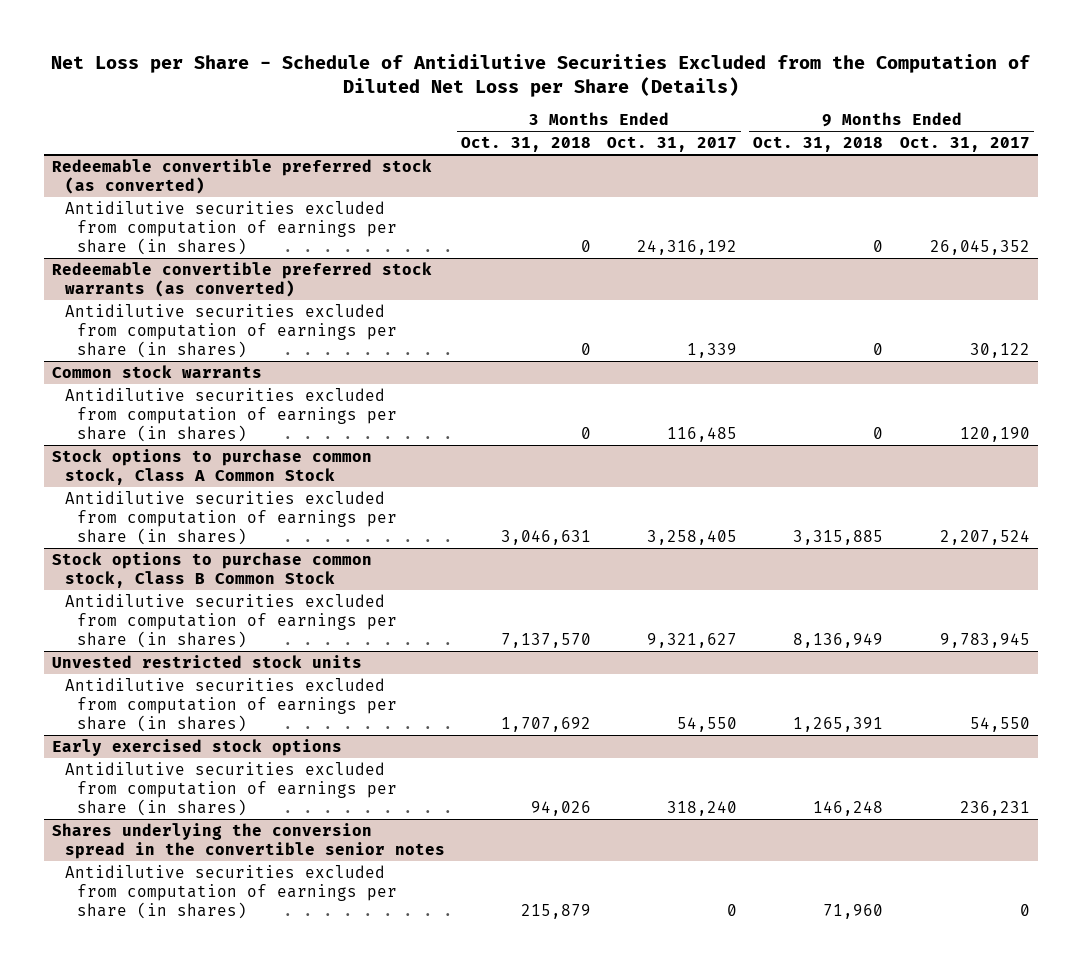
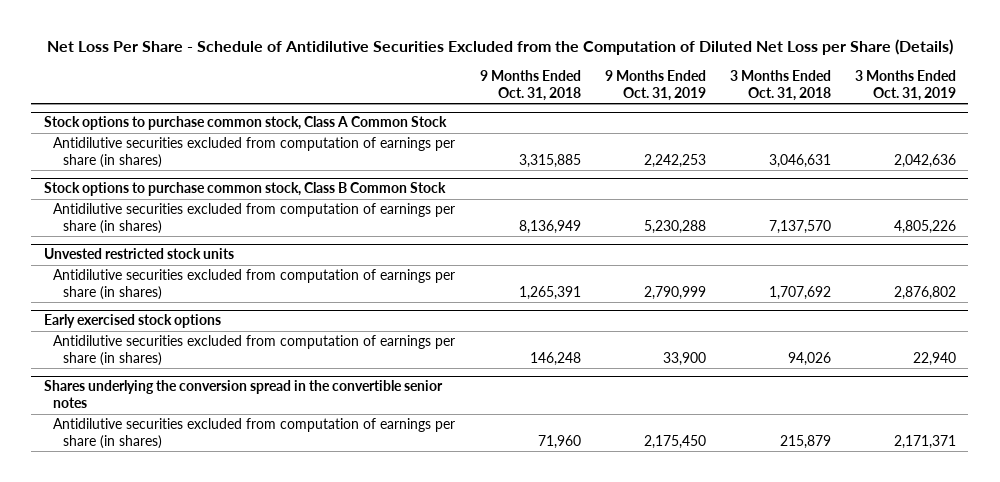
[51,53,1031,97] Net Loss per Share - Schedule of Antidilutive Securities Excluded from the Computation of Diluted Net Loss per Share (Details) -> [46,39,953,56] Net Loss Per Share - Schedule of Antidilutive Securities Excluded from the Computation of Diluted Net Loss per Share (Details)
[607,136,738,153] Oct. 31, 2017 -> none
[899,136,1030,153] Oct. 31, 2017 -> none
none -> [604,69,706,101] 9 Months Ended Oct. 31, 2019
none -> [855,69,957,101] 3 Months Ended Oct. 31, 2019
[52,158,433,194] Redeemable convertible preferred stock (as converted) -> none
[64,200,398,255] Antidilutive securities excluded from computation of earnings per share (in shares) -> none
[52,261,433,297] Redeemable convertible preferred stock warrants (as converted) -> none
[64,303,398,358] Antidilutive securities excluded from computation of earnings per share (in shares) -> none
[52,364,263,378] Common stock warrants -> none
[64,387,398,442] Antidilutive securities excluded from computation of earnings per share (in shares) -> none

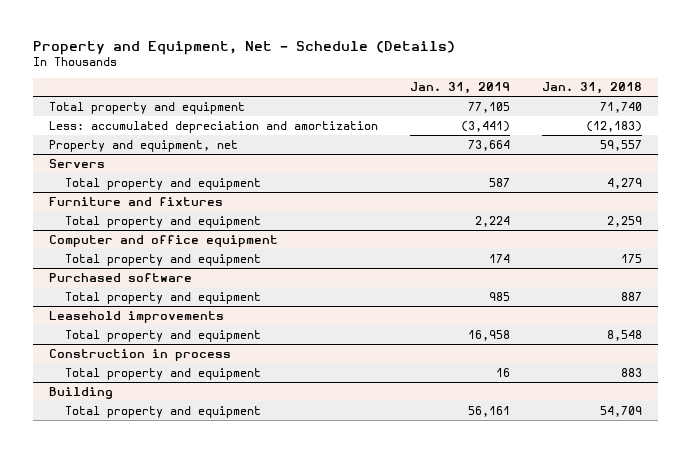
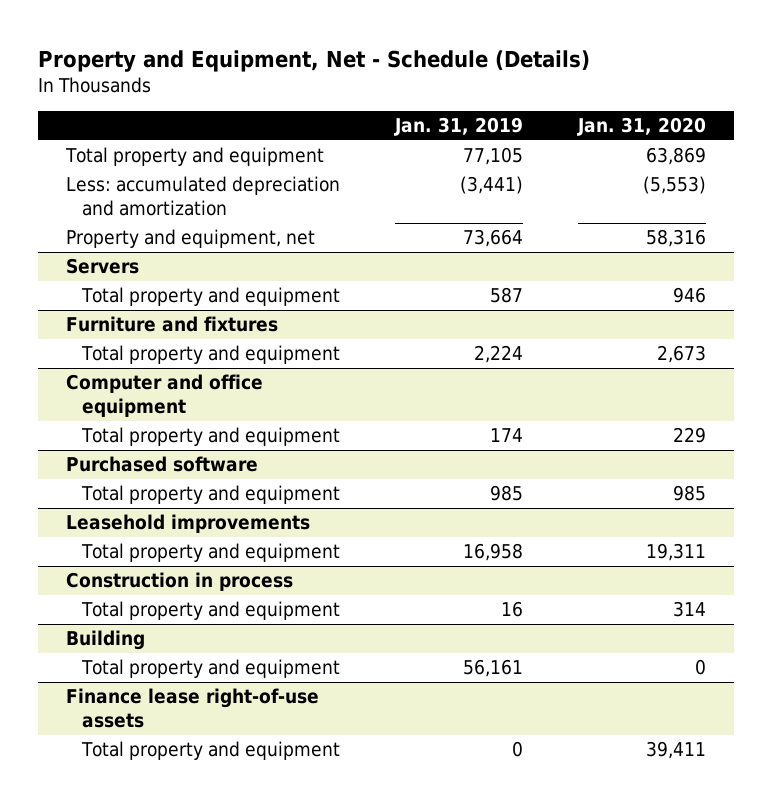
[542,82,643,95] Jan. 31, 2018 -> none
none -> [577,117,707,137] Jan. 31, 2020
none -> [65,688,319,729] Finance lease right-of-use assets
none -> [80,741,340,761] Total property and equipment

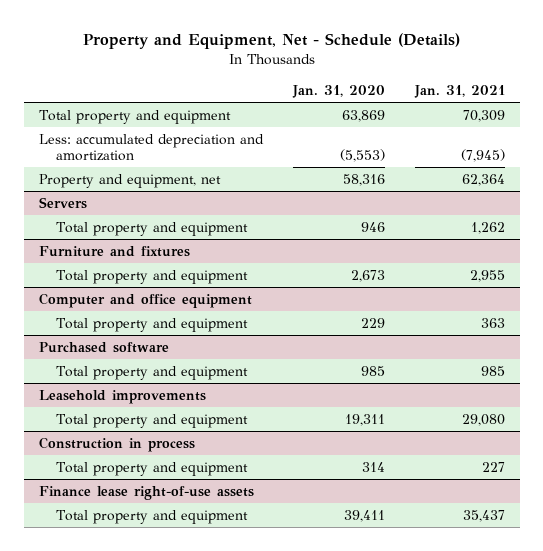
[393,117,523,137] Jan. 31, 2019 -> none
none -> [413,84,505,98] Jan. 31, 2021
[65,630,145,651] Building -> none
[80,659,340,679] Total property and equipment -> none

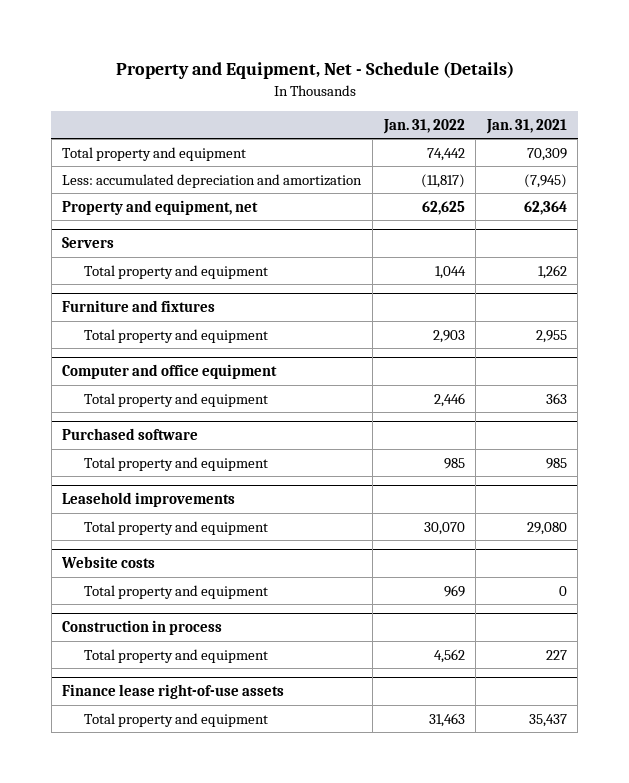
[291,84,385,98] Jan. 31, 2020 -> none
none -> [382,118,465,134] Jan. 31, 2022
none -> [61,556,156,569] Website costs
none -> [83,584,268,599] Total property and equipment

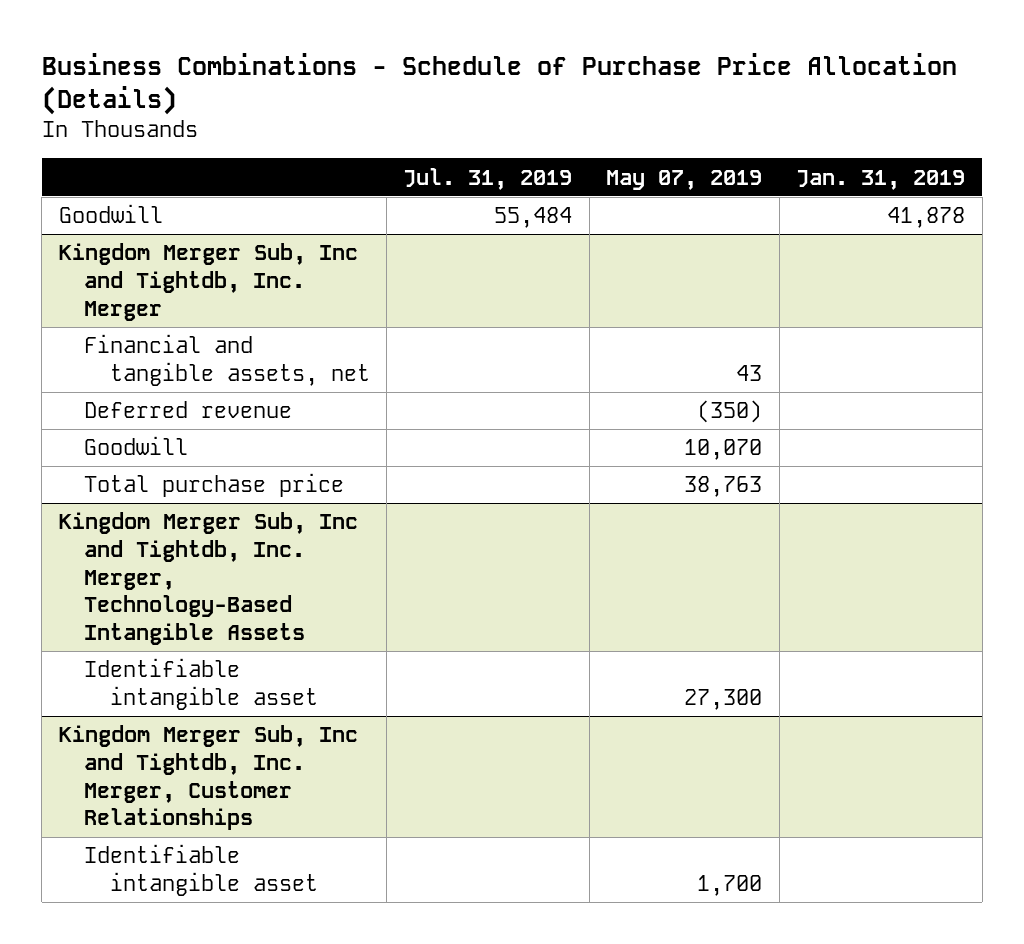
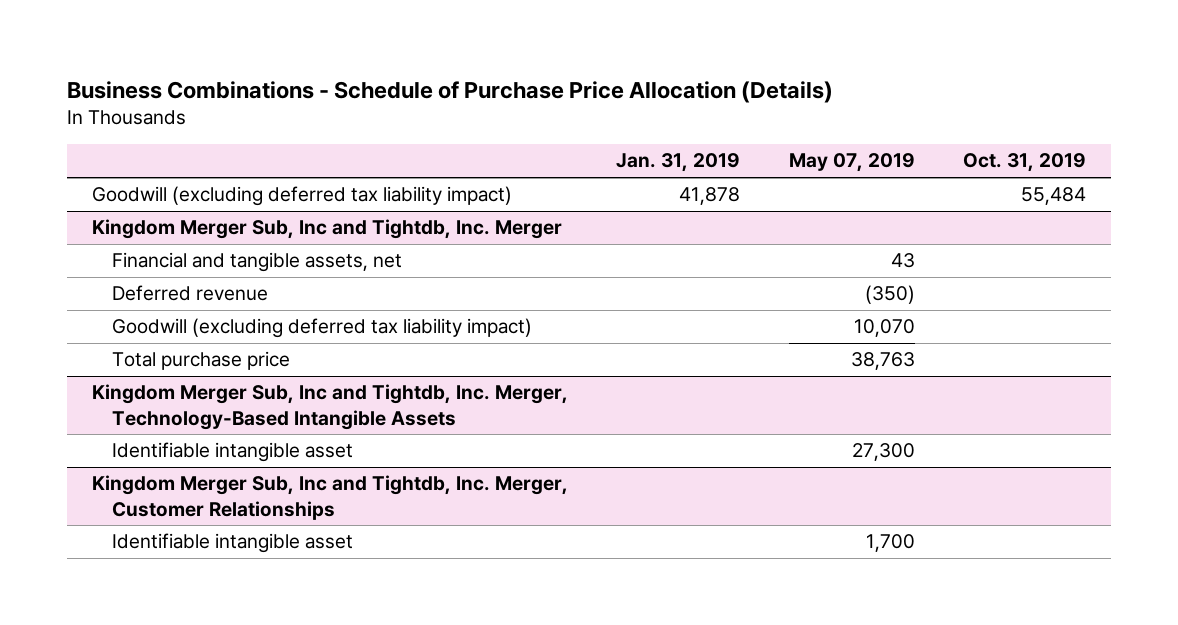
[403,167,573,190] Jul. 31, 2019 -> none
none -> [963,153,1087,173] Oct. 31, 2019
[58,204,163,224] Goodwill -> [91,186,512,207] Goodwill (excluding deferred tax liability impact)
[84,436,189,456] Goodwill -> [111,318,532,339] Goodwill (excluding deferred tax liability impact)

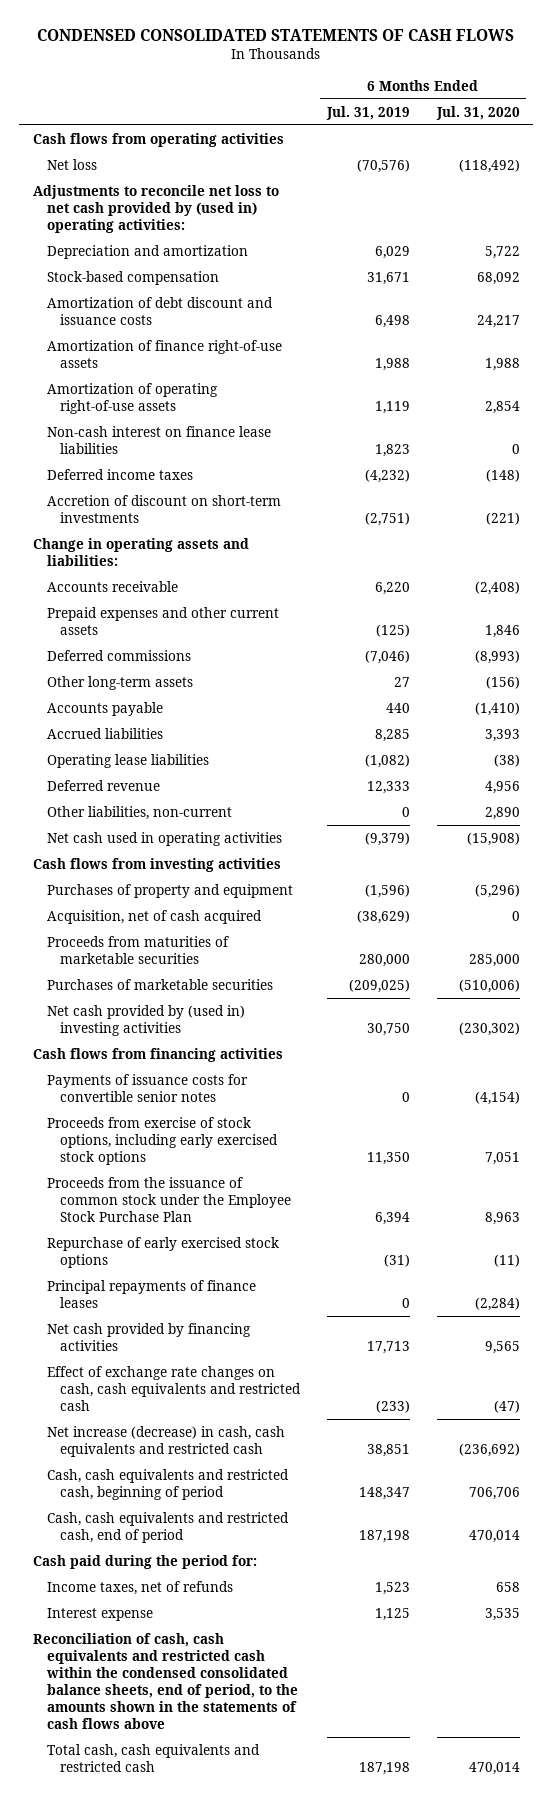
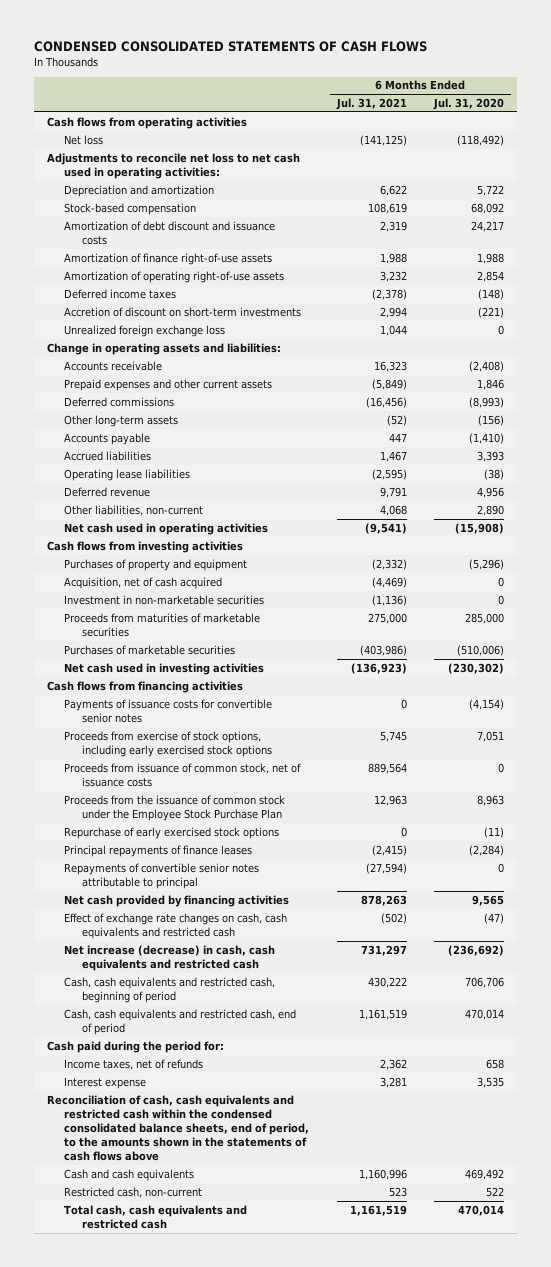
[326,105,411,120] Jul. 31, 2019 -> none
none -> [335,98,407,111] Jul. 31, 2021
[32,184,279,233] Adjustments to reconcile net loss to net cash provided by (used in) operating activities: -> [47,152,301,179] Adjustments to reconcile net loss to net cash used in operating activities:
[46,425,271,454] Non-cash interest on finance lease liabilities -> none
none -> [64,324,226,337] Unrealized foreign exchange loss
none -> [64,594,265,605] Investment in non-marketable securities
[46,1004,245,1036] Net cash provided by (used in) investing activities -> [64,662,265,675] Net cash used in investing activities
none -> [64,762,302,787] Proceeds from issuance of common stock, net of issuance costs
none -> [64,862,260,889] Repayments of convertible senior notes attributable to principal
none -> [64,1168,195,1181] Cash and cash equivalents
none -> [64,1186,203,1198] Restricted cash, non-current

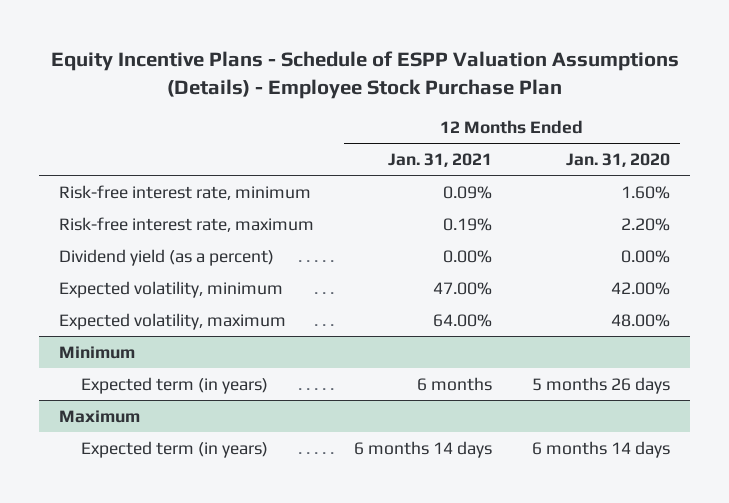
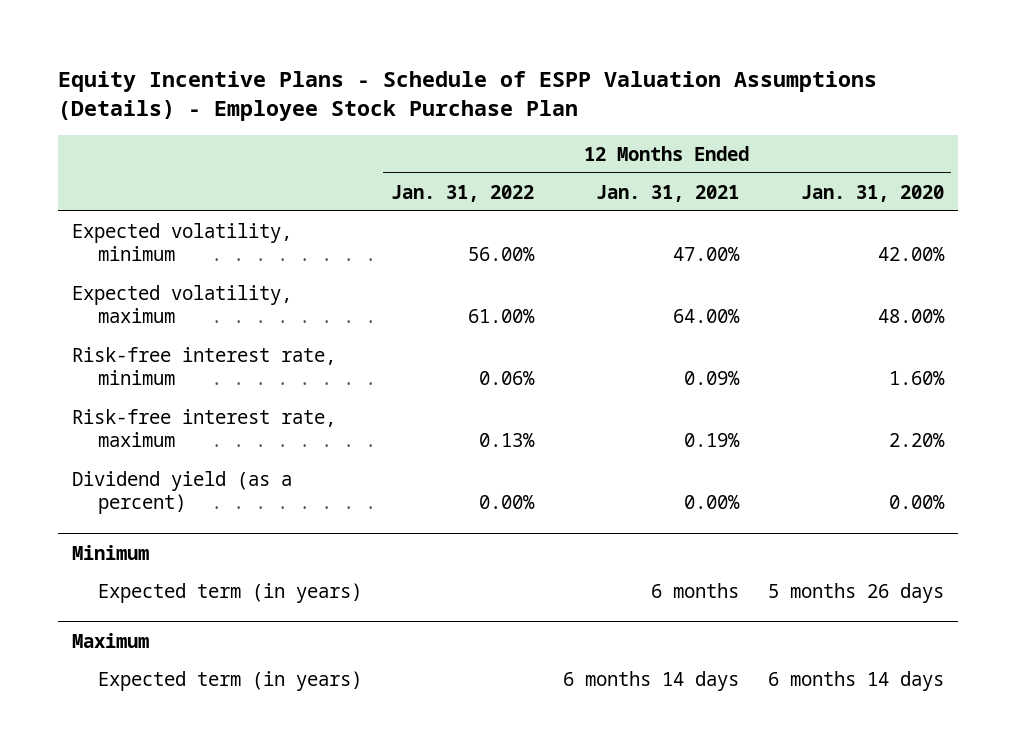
none -> [390,184,534,202] Jan. 31, 2022
[59,280,284,298] Expected volatility, minimum -> [72,222,293,262] Expected volatility, minimum
[59,312,287,330] Expected volatility, maximum -> [72,284,293,324] Expected volatility, maximum

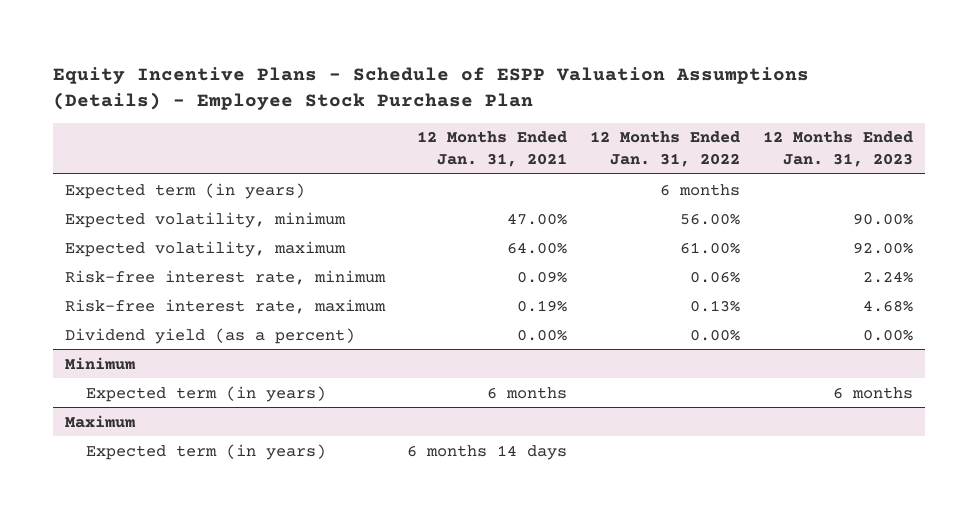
[800,184,944,202] Jan. 31, 2020 -> none
none -> [763,131,914,168] 12 Months Ended Jan. 31, 2023
none -> [64,182,305,199] Expected term (in years)

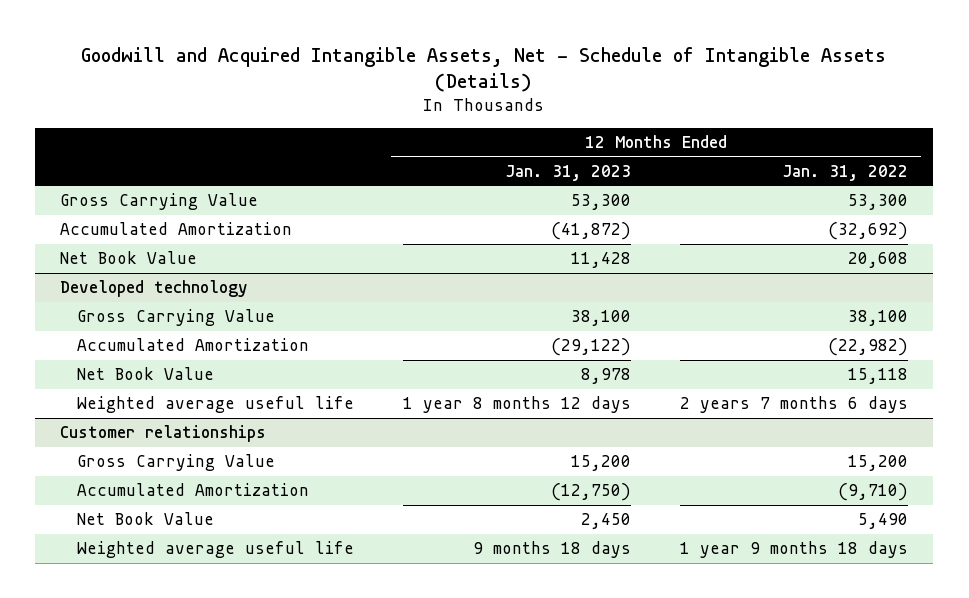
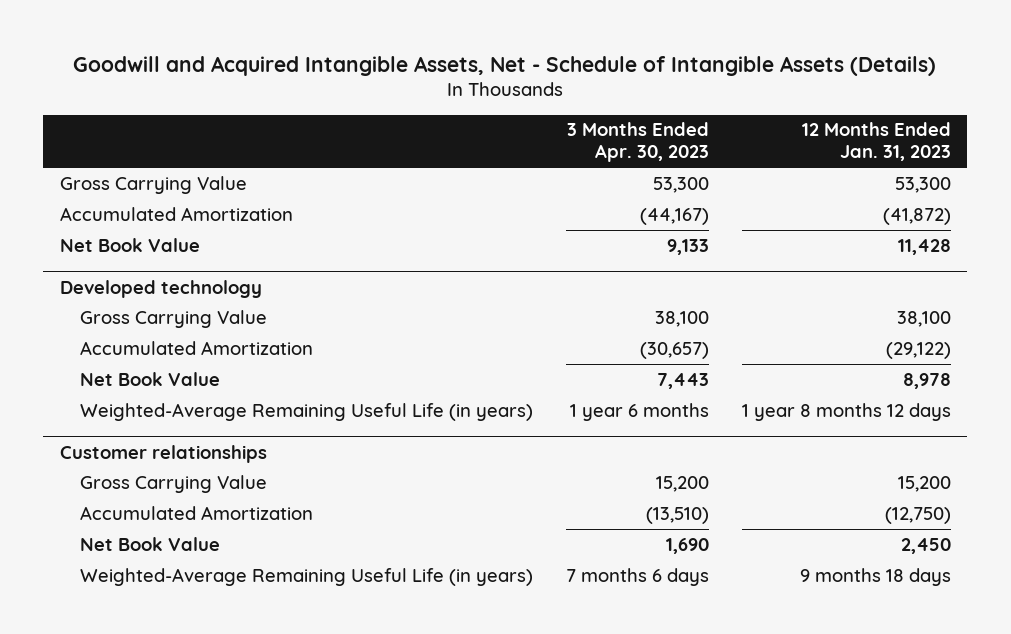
[782,164,909,181] Jan. 31, 2022 -> none
none -> [567,122,710,163] 3 Months Ended Apr. 30, 2023
[77,396,355,414] Weighted average useful life -> [80,402,534,421] Weighted-Average Remaining Useful Life (in years)
[77,541,355,559] Weighted average useful life -> [80,567,534,586] Weighted-Average Remaining Useful Life (in years)

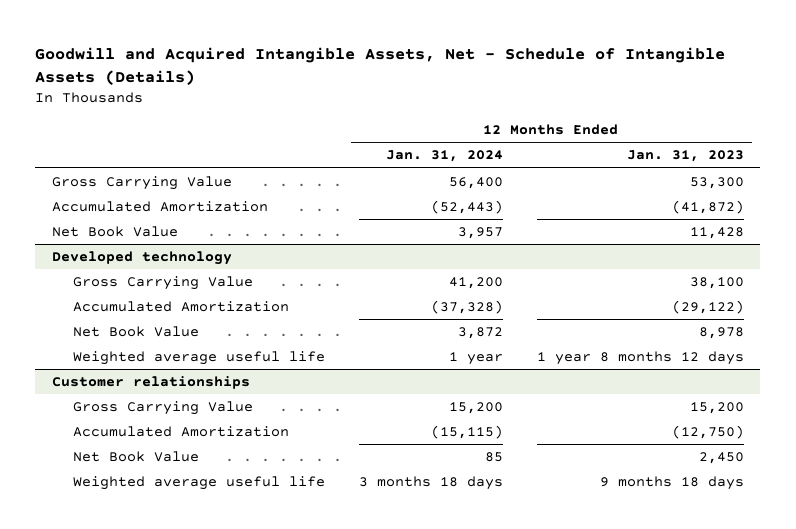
[567,122,710,163] 3 Months Ended Apr. 30, 2023 -> none
none -> [386,150,504,163] Jan. 31, 2024
[80,402,534,421] Weighted-Average Remaining Useful Life (in years) -> [73,351,326,366] Weighted average useful life
[80,567,534,586] Weighted-Average Remaining Useful Life (in years) -> [73,476,326,491] Weighted average useful life

